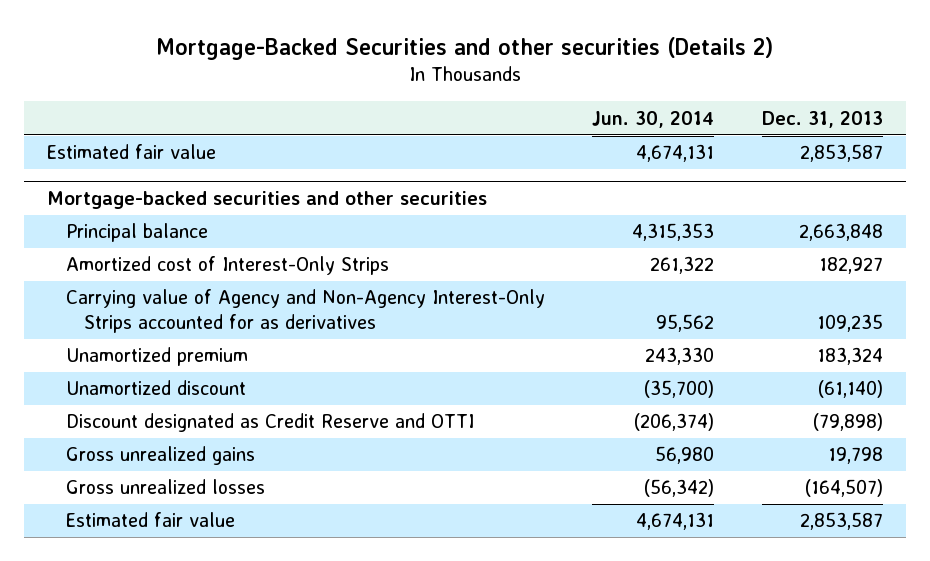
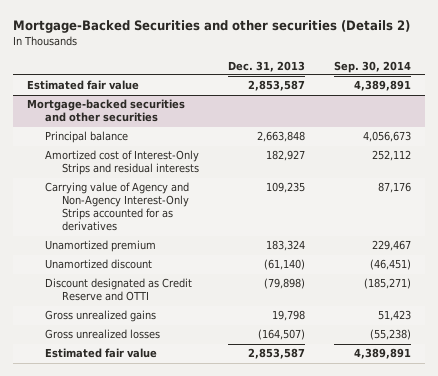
[592,110,715,128] Jun. 30, 2014 -> none
none -> [333,60,411,73] Sep. 30, 2014
[65,256,389,276] Amortized cost of Interest-Only Strips -> [44,150,200,176] Amortized cost of Interest-Only Strips and residual interests

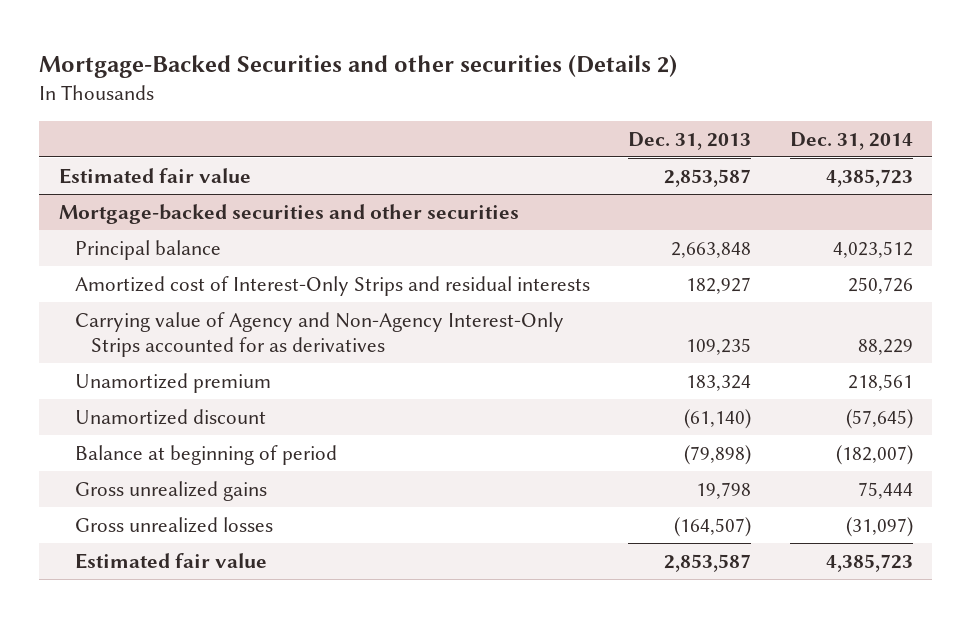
[333,60,411,73] Sep. 30, 2014 -> none
none -> [789,131,913,150] Dec. 31, 2014
[44,278,192,302] Discount designated as Credit Reserve and OTTI -> [74,444,337,465] Balance at beginning of period

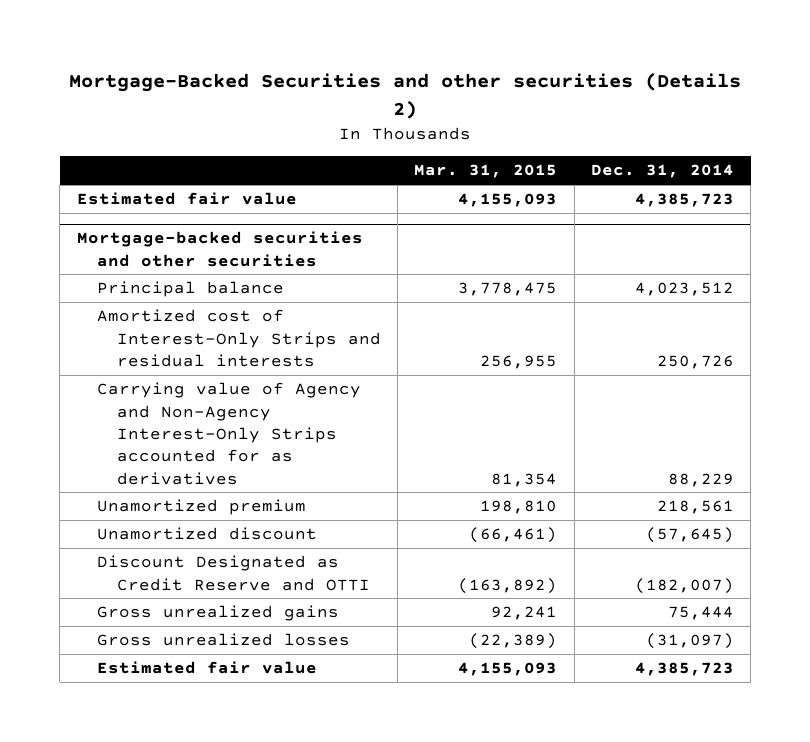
[628,131,752,150] Dec. 31, 2013 -> none
none -> [414,164,558,179] Mar. 31, 2015
[74,444,337,465] Balance at beginning of period -> [96,555,370,591] Discount Designated as Credit Reserve and OTTI

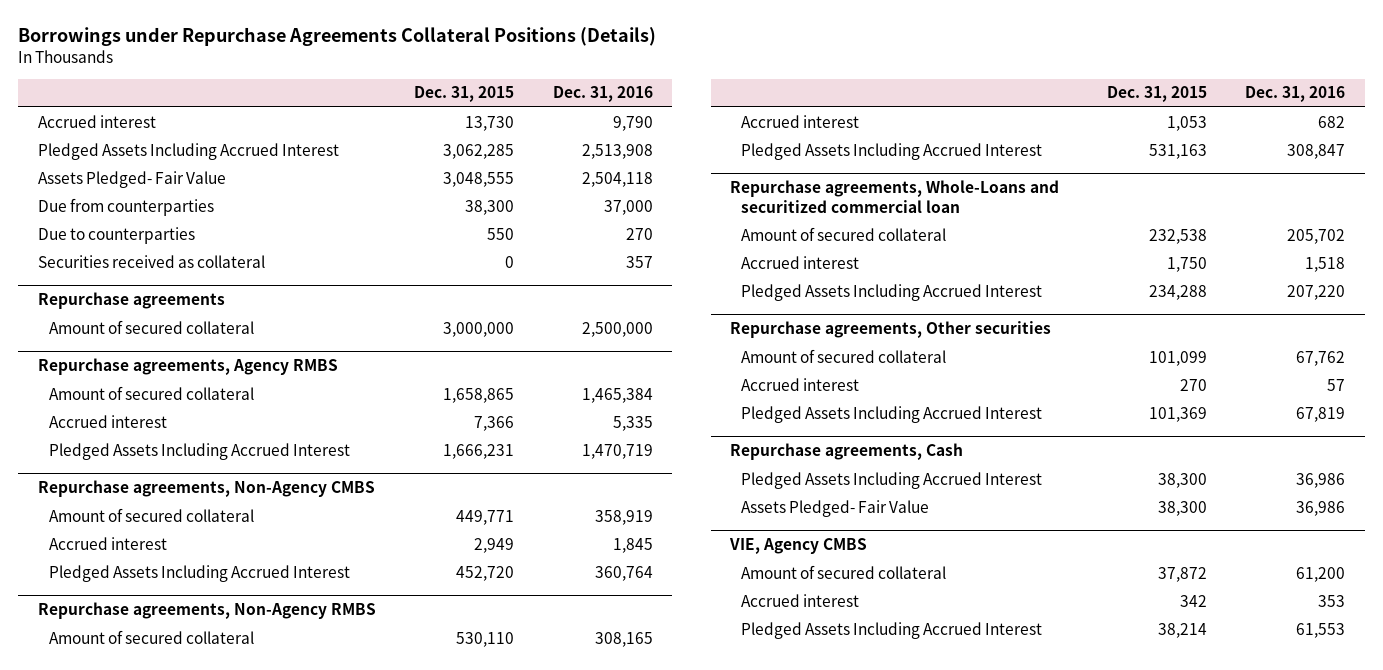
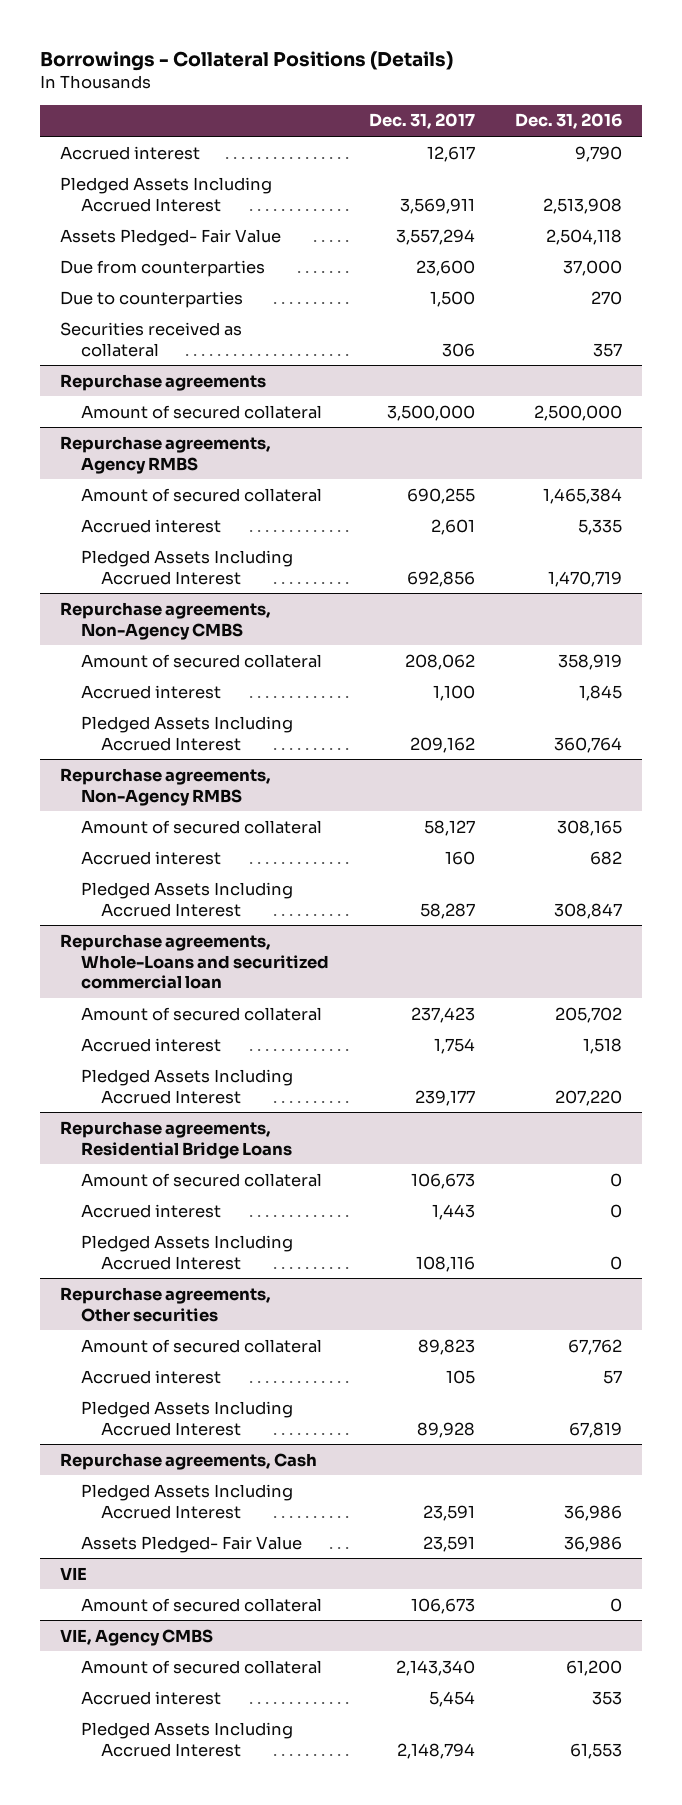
[18,27,657,47] Borrowings under Repurchase Agreements Collateral Positions (Details) -> [40,50,454,71] Borrowings - Collateral Positions (Details)
[414,86,515,103] Dec. 31, 2015 -> none
none -> [368,113,475,130] Dec. 31, 2017
none -> [60,1120,292,1159] Repurchase agreements, Residential Bridge Loans
none -> [80,1172,322,1187] Amount of secured collateral
none -> [80,1203,221,1218] Accrued interest
none -> [80,1234,293,1270] Pledged Assets Including Accrued Interest
none -> [60,1566,88,1580] VIE
none -> [80,1597,322,1612] Amount of secured collateral

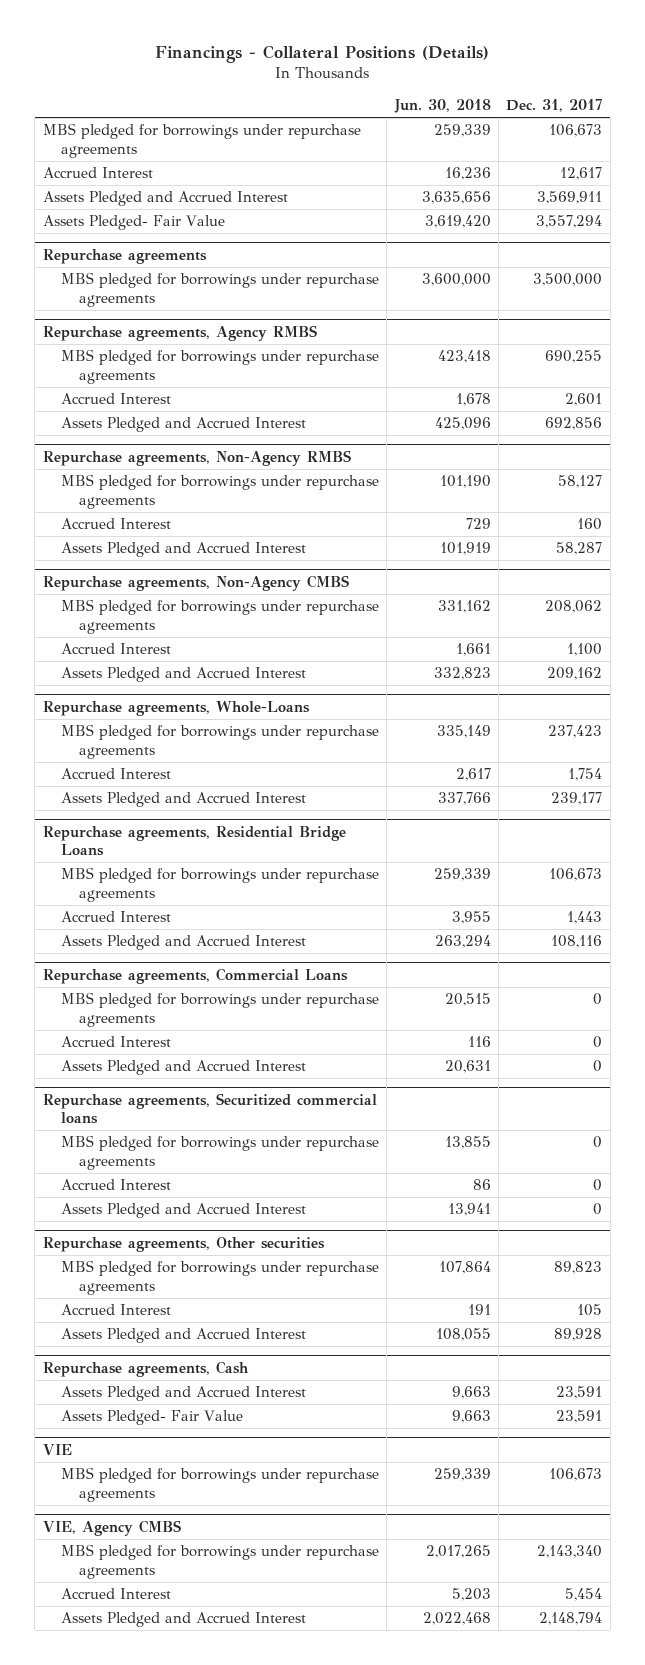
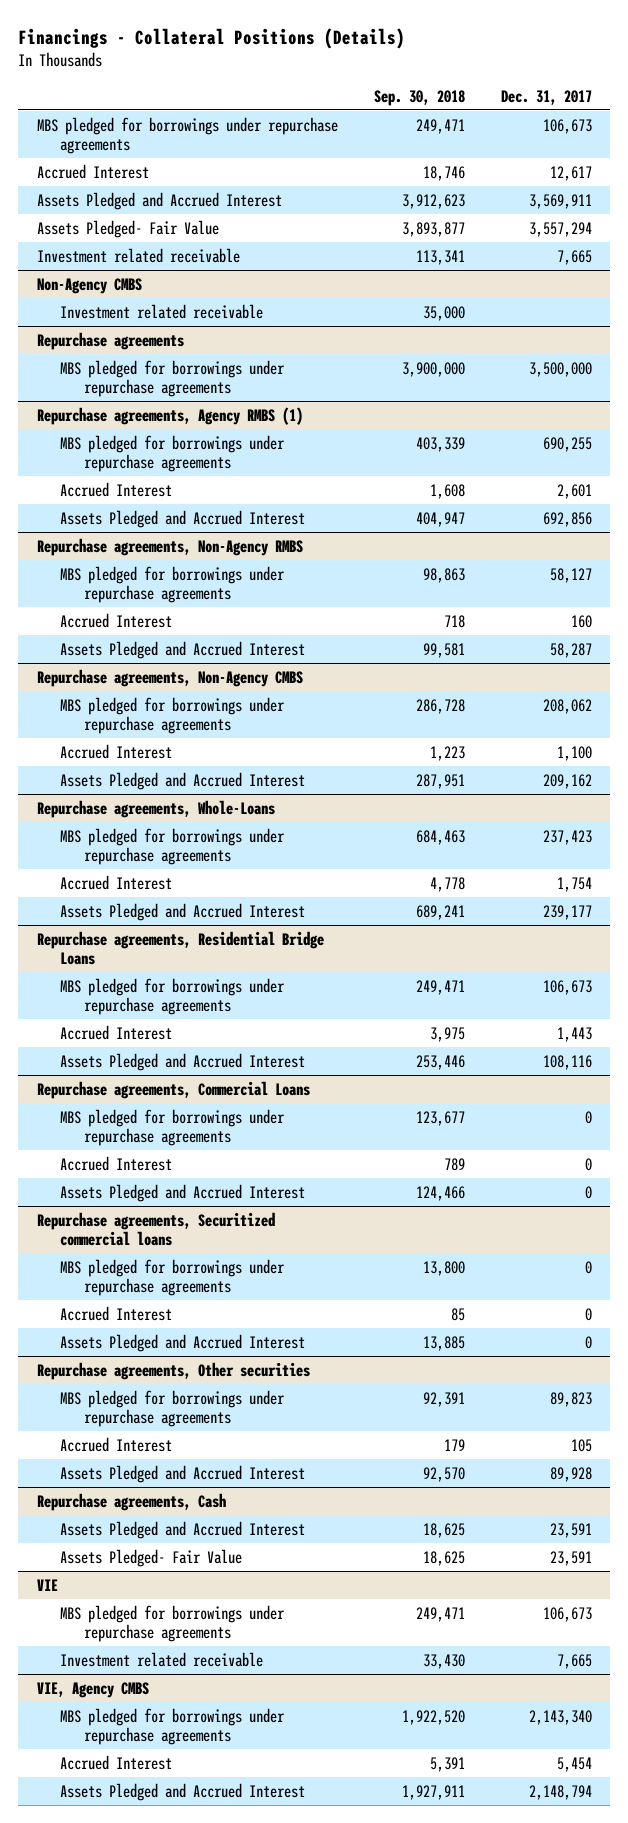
[393,99,491,114] Jun. 30, 2018 -> none
none -> [373,89,465,106] Sep. 30, 2018
none -> [36,247,240,263] Investment related receivable
none -> [36,277,142,294] Non-Agency CMBS
none -> [60,303,264,319] Investment related receivable
[42,324,317,341] Repurchase agreements, Agency RMBS -> [36,406,303,425] Repurchase agreements, Agency RMBS (1)
none -> [60,1651,264,1667] Investment related receivable

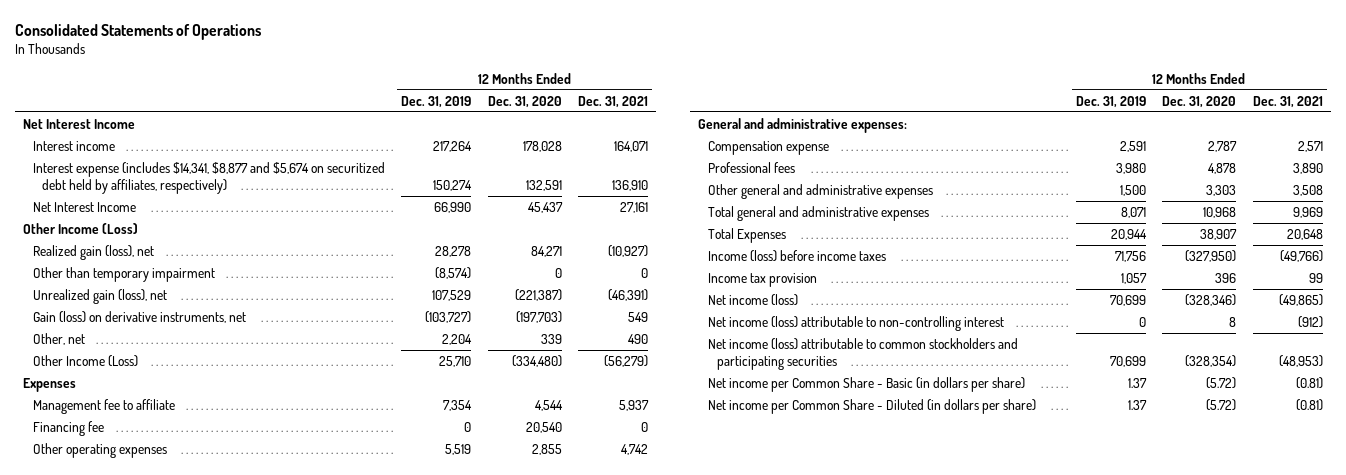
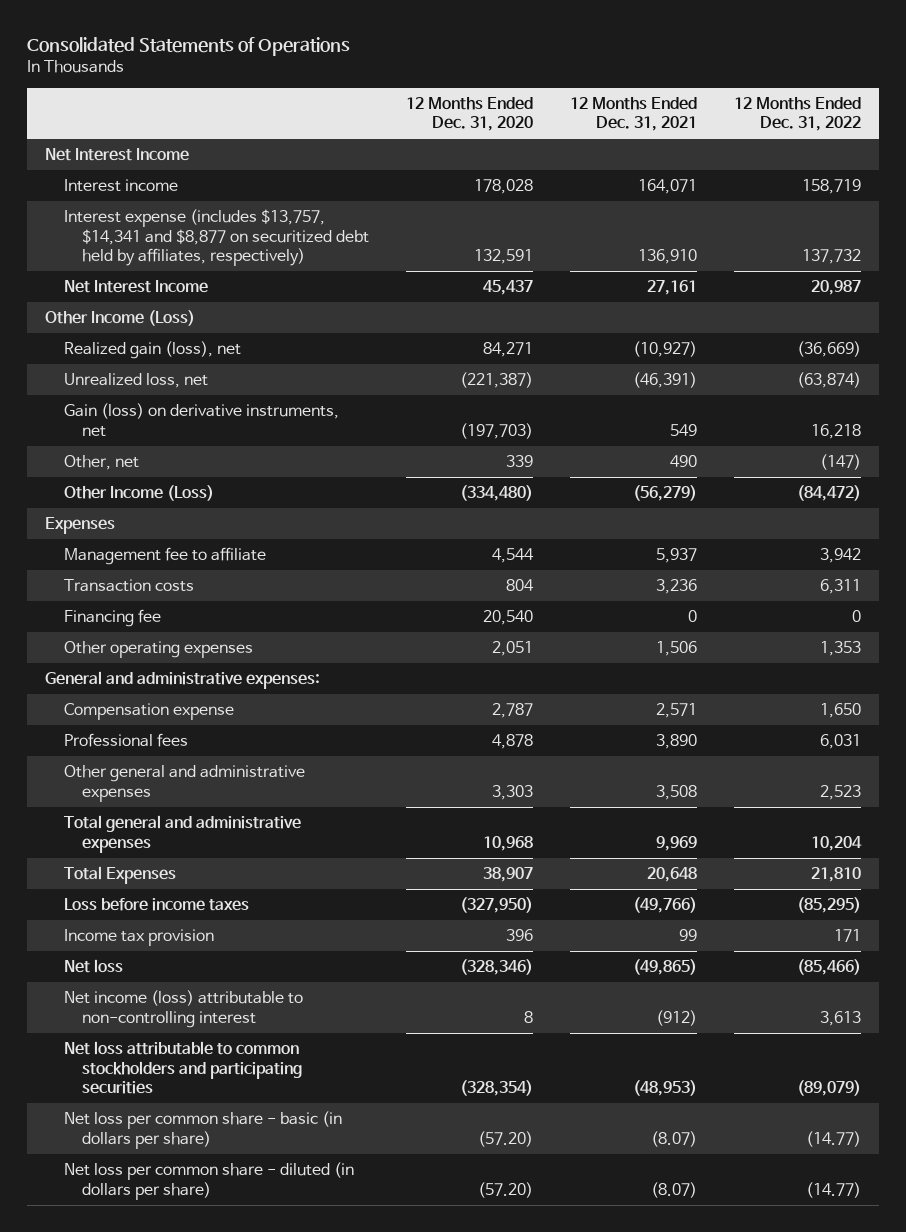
[401,95,472,108] Dec. 31, 2019 -> none
none -> [733,96,861,132] 12 Months Ended Dec. 31, 2022
[32,161,385,194] Interest expense (includes $14,341, $8,877 and $5,674 on securitized debt held by affiliates, respectively) -> [63,209,369,266] Interest expense (includes $13,757, $14,341 and $8,877 on securitized debt held by affiliates, respectively)
[32,266,215,282] Other than temporary impairment -> none
[32,288,167,304] Unrealized gain (loss), net -> [63,373,208,389] Unrealized loss, net
none -> [63,579,194,593] Transaction costs
[531,443,562,455] 2,855 -> [491,641,533,657] 2,051
[621,443,649,455] 4,742 -> [655,641,697,657] 1,506
[707,249,886,262] Income (loss) before income taxes -> [63,898,249,912] Loss before income taxes
[707,293,798,306] Net income (loss) -> [63,959,123,974] Net loss
[707,337,1018,370] Net income (loss) attributable to common stockholders and participating securities -> [63,1041,302,1094] Net loss attributable to common stockholders and participating securities
[707,376,1025,392] Net income per Common Share - Basic (in dollars per share) -> [63,1111,342,1149] Net loss per common share - basic (in dollars per share)
[1206,376,1237,389] (5.72) -> [477,1130,533,1147] (57.20)
[1295,376,1323,389] (0.81) -> [650,1130,697,1147] (8.07)
[707,398,1036,414] Net income per Common Share - Diluted (in dollars per share) -> [63,1162,354,1200] Net loss per common share - diluted (in dollars per share)
[1206,398,1237,411] (5.72) -> [477,1181,533,1198] (57.20)
[1295,398,1323,411] (0.81) -> [650,1181,697,1198] (8.07)

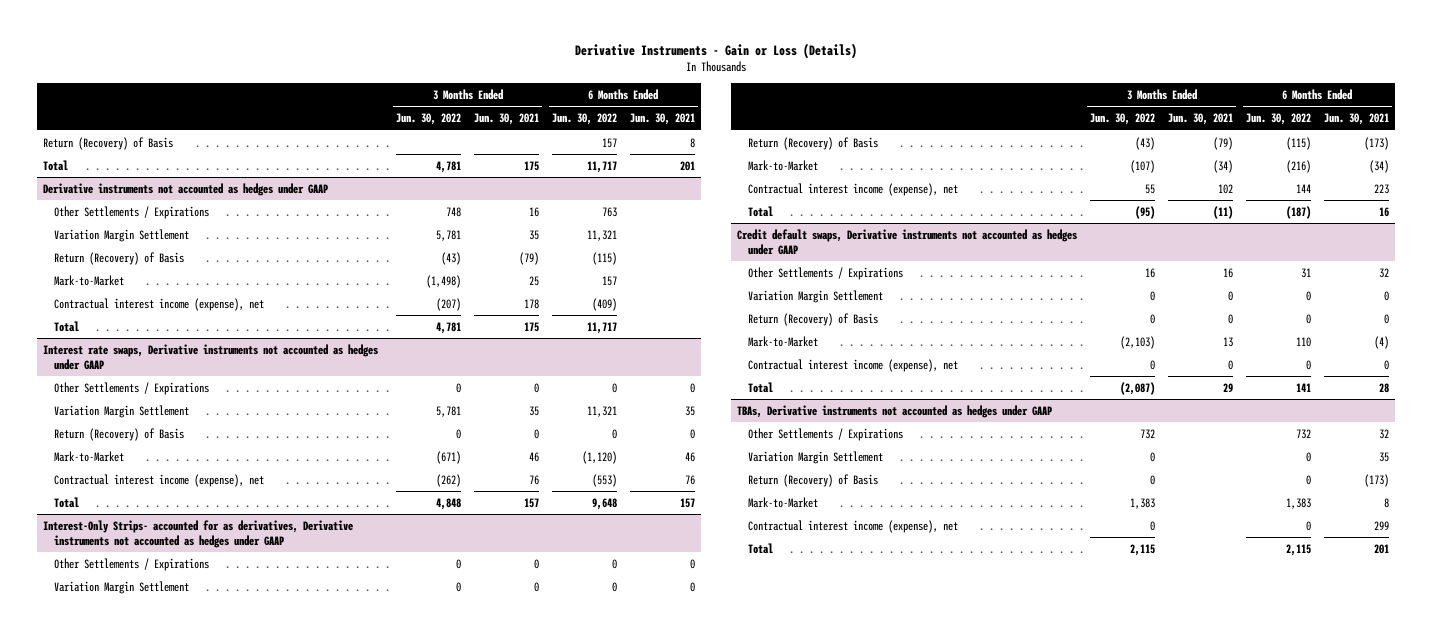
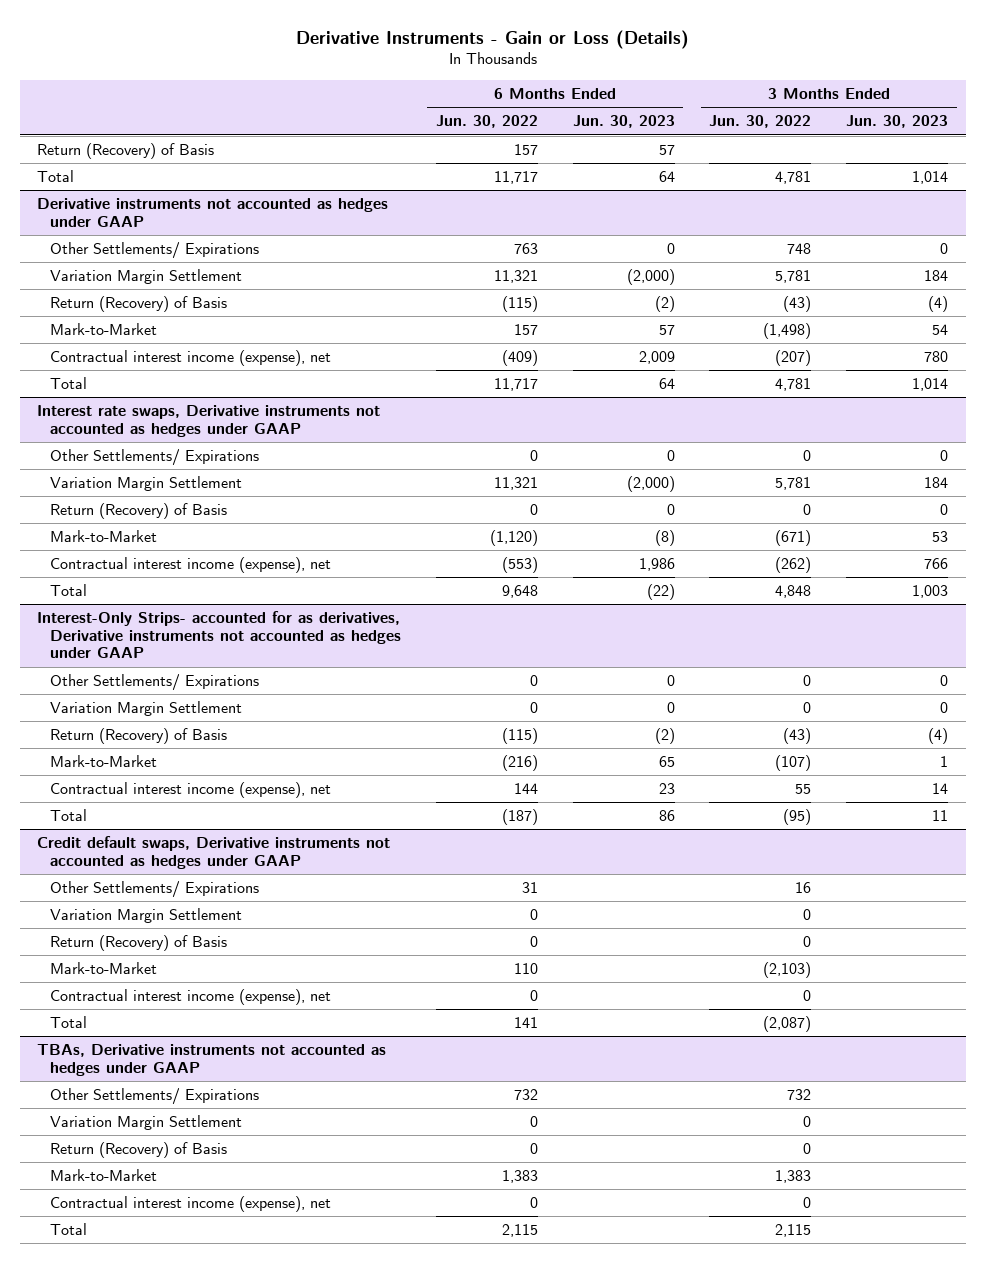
[474,113,540,126] Jun. 30, 2021 -> none
[629,113,695,126] Jun. 30, 2021 -> none
none -> [572,115,675,129] Jun. 30, 2023
none -> [846,115,949,129] Jun. 30, 2023
[54,205,210,219] Other Settlements / Expirations -> [50,242,260,260] Other Settlements/ Expirations
[54,381,210,395] Other Settlements / Expirations -> [50,449,260,467] Other Settlements/ Expirations
[54,557,210,571] Other Settlements / Expirations -> [50,674,260,692] Other Settlements/ Expirations
[748,266,904,280] Other Settlements / Expirations -> [50,881,260,899] Other Settlements/ Expirations
[748,427,904,441] Other Settlements / Expirations -> [50,1088,260,1106] Other Settlements/ Expirations

